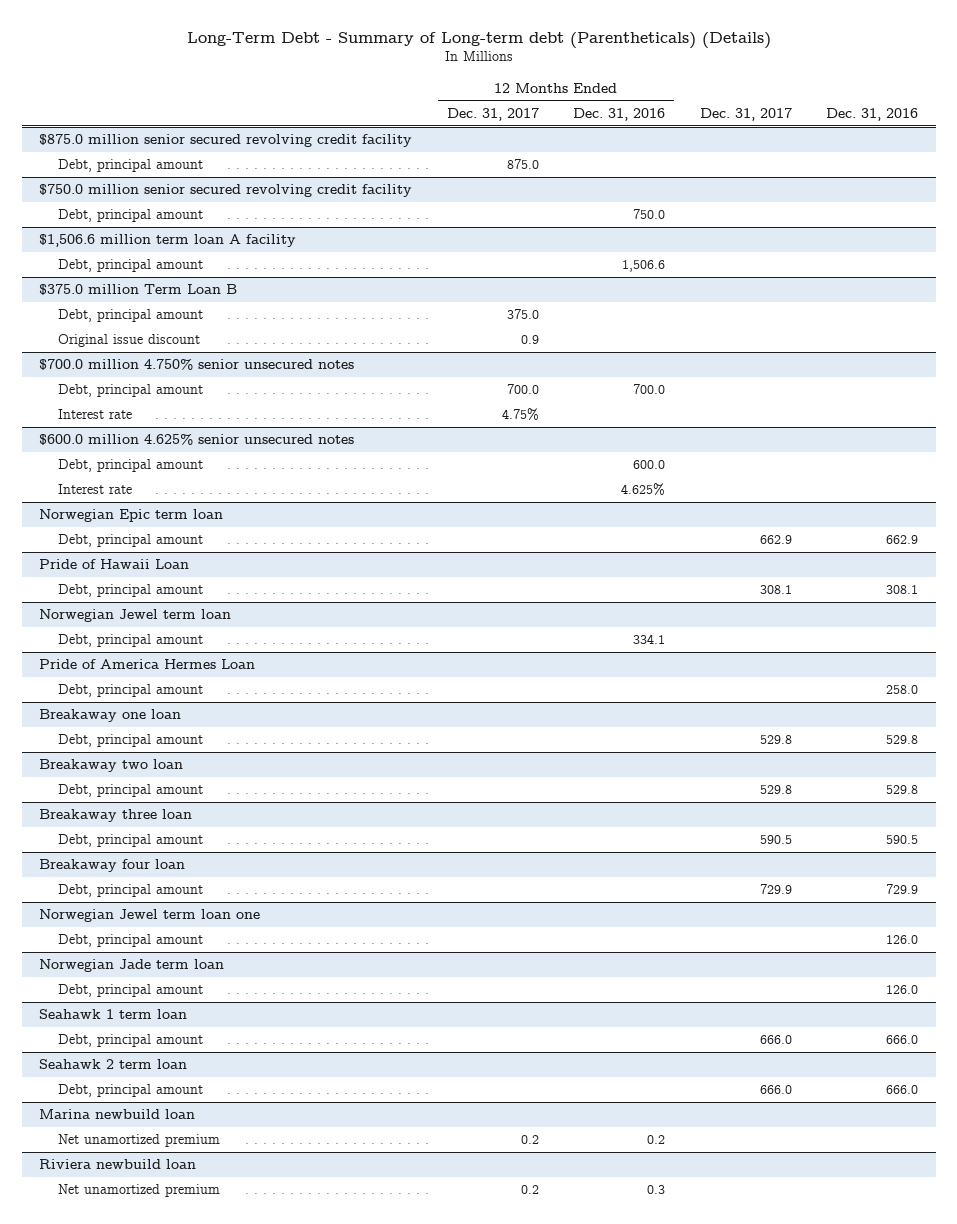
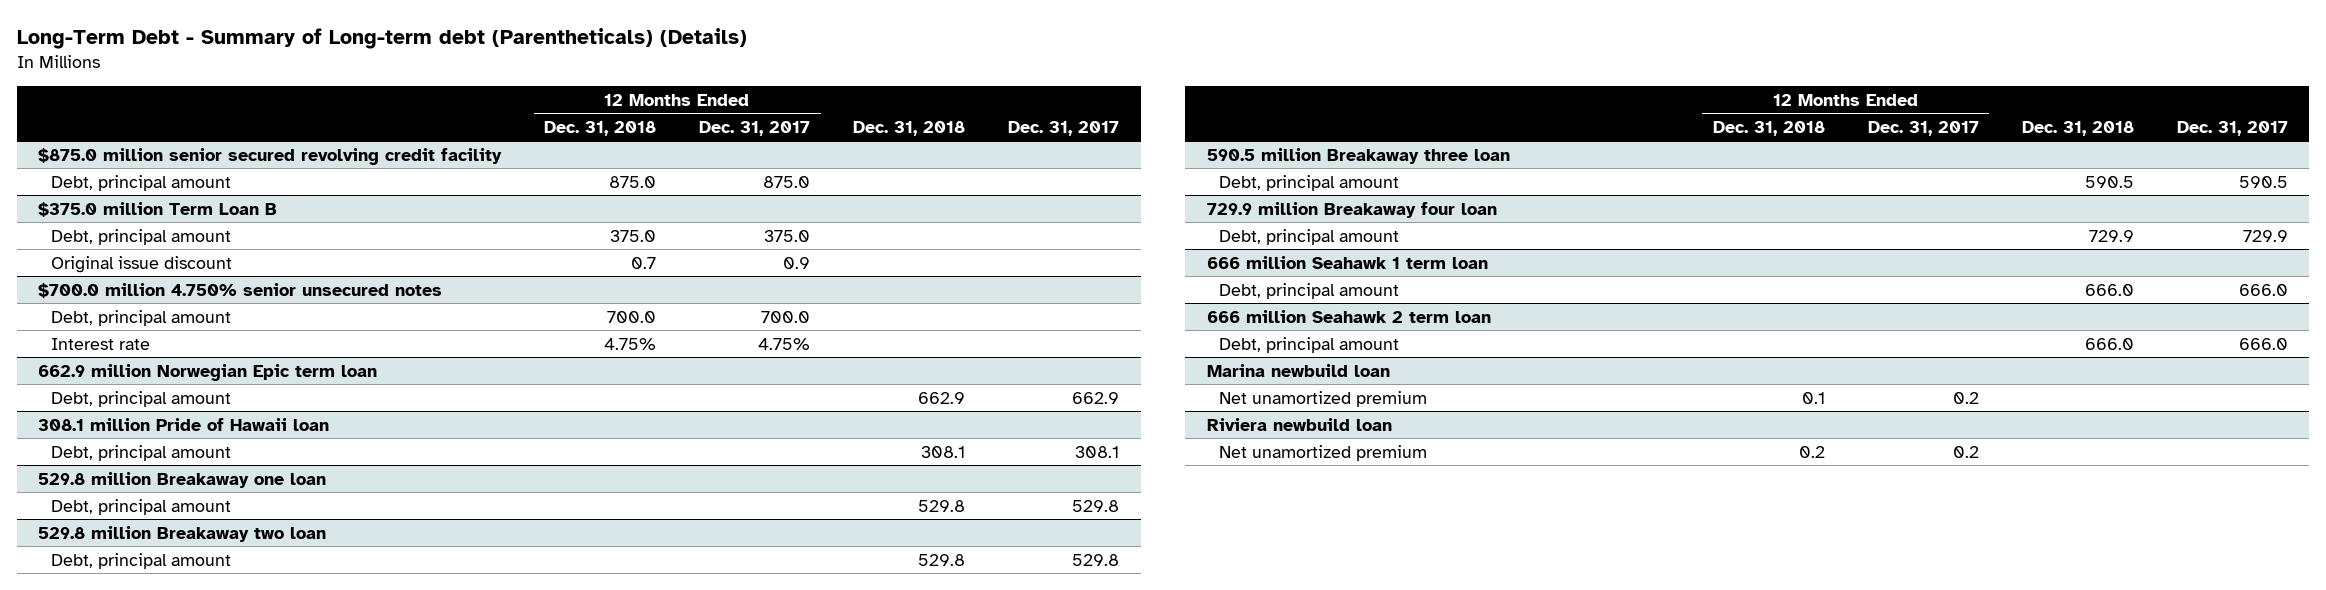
[573,107,666,121] Dec. 31, 2016 -> none
[826,107,919,121] Dec. 31, 2016 -> none
none -> [544,120,657,136] Dec. 31, 2018
none -> [853,120,966,136] Dec. 31, 2018
[38,184,412,198] $750.0 million senior secured revolving credit facility -> none
[57,209,203,223] Debt, principal amount -> none
[38,234,296,248] $1,506.6 million term loan A facility -> none
[57,259,203,273] Debt, principal amount -> none
[38,434,354,446] $600.0 million 4.625% senior unsecured notes -> none
[57,459,203,473] Debt, principal amount -> none
[57,484,132,495] Interest rate -> none
[38,509,223,523] Norwegian Epic term loan -> [38,363,378,381] 662.9 million Norwegian Epic term loan
[38,559,189,570] Pride of Hawaii Loan -> [38,417,330,431] 308.1 million Pride of Hawaii loan
[38,609,231,623] Norwegian Jewel term loan -> none
[57,634,203,648] Debt, principal amount -> none
[38,659,255,670] Pride of America Hermes Loan -> none
[57,684,203,698] Debt, principal amount -> none
[38,709,181,723] Breakaway one loan -> [38,471,327,488] 529.8 million Breakaway one loan
[38,759,183,773] Breakaway two loan -> [38,525,327,542] 529.8 million Breakaway two loan
[38,809,192,823] Breakaway three loan -> [1206,147,1510,164] 590.5 million Breakaway three loan
[38,859,185,873] Breakaway four loan -> [1206,201,1497,218] 729.9 million Breakaway four loan
[38,909,260,923] Norwegian Jewel term loan one -> none
[57,934,203,948] Debt, principal amount -> none
[38,959,224,973] Norwegian Jade term loan -> none
[57,984,203,998] Debt, principal amount -> none
[38,1009,187,1020] Seahawk 1 term loan -> [1206,255,1488,269] 666 million Seahawk 1 term loan
[38,1059,187,1070] Seahawk 2 term loan -> [1206,309,1491,323] 666 million Seahawk 2 term loan

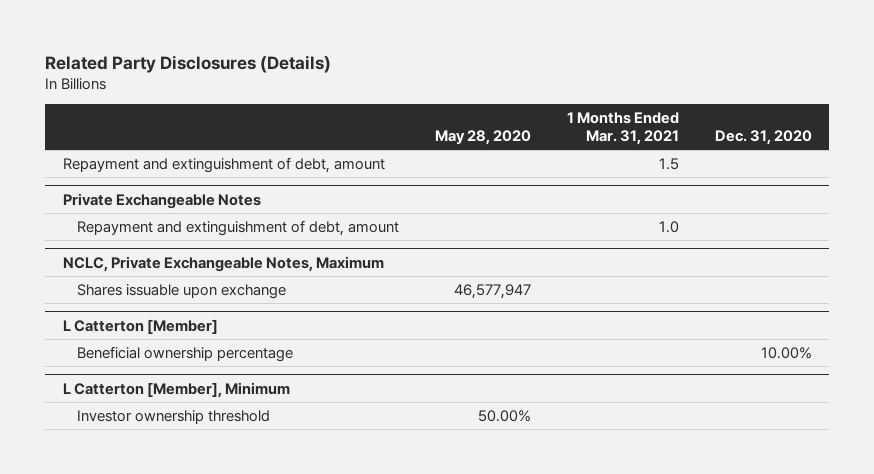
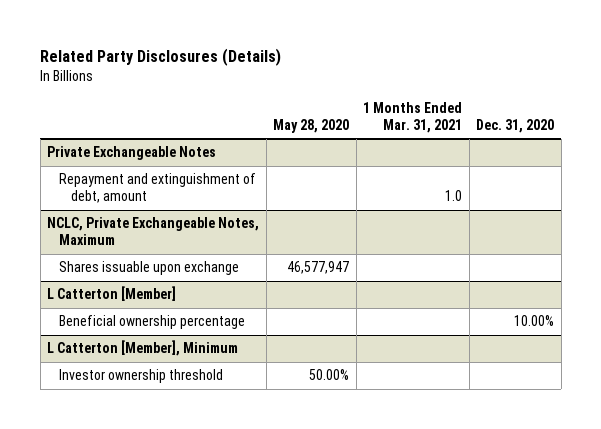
[62,157,385,174] Repayment and extinguishment of debt, amount -> none

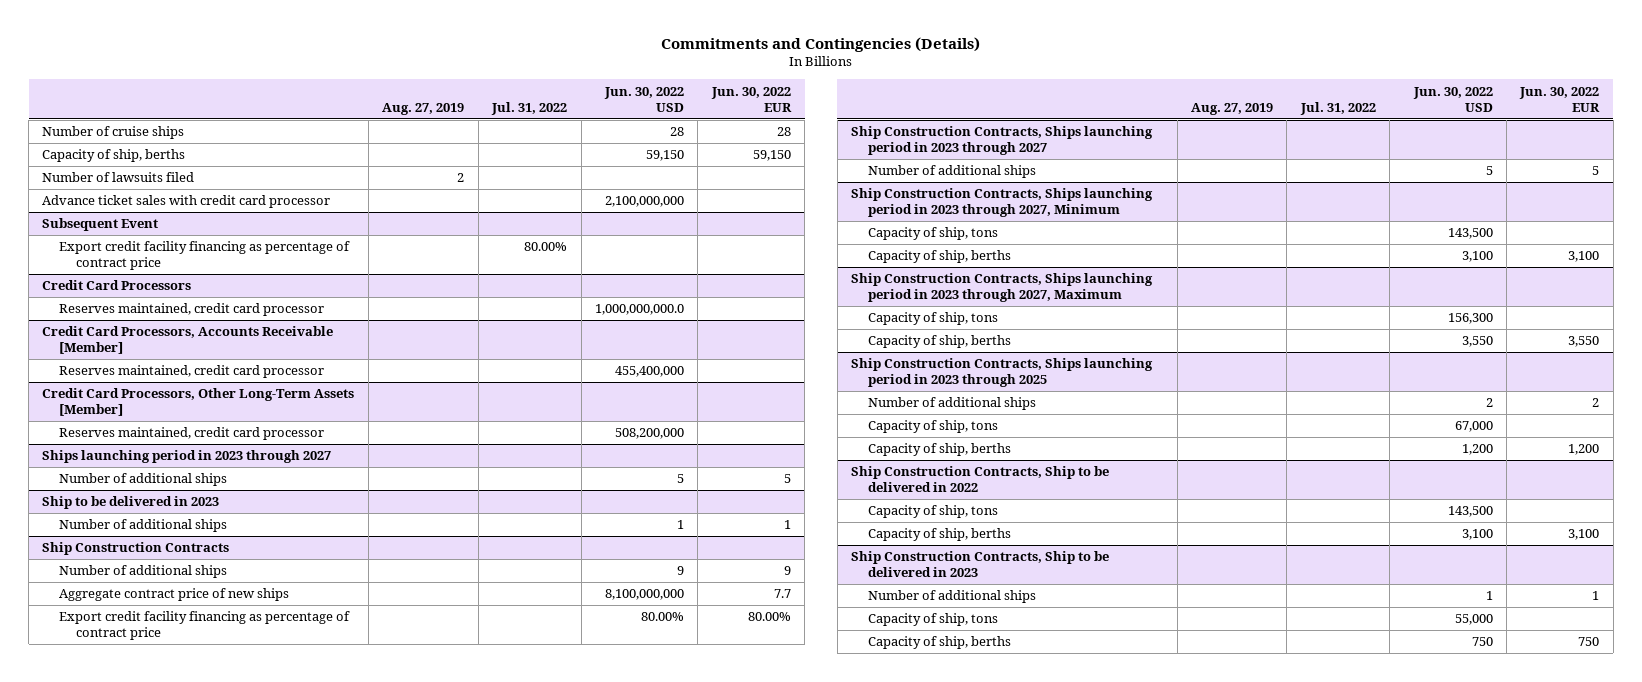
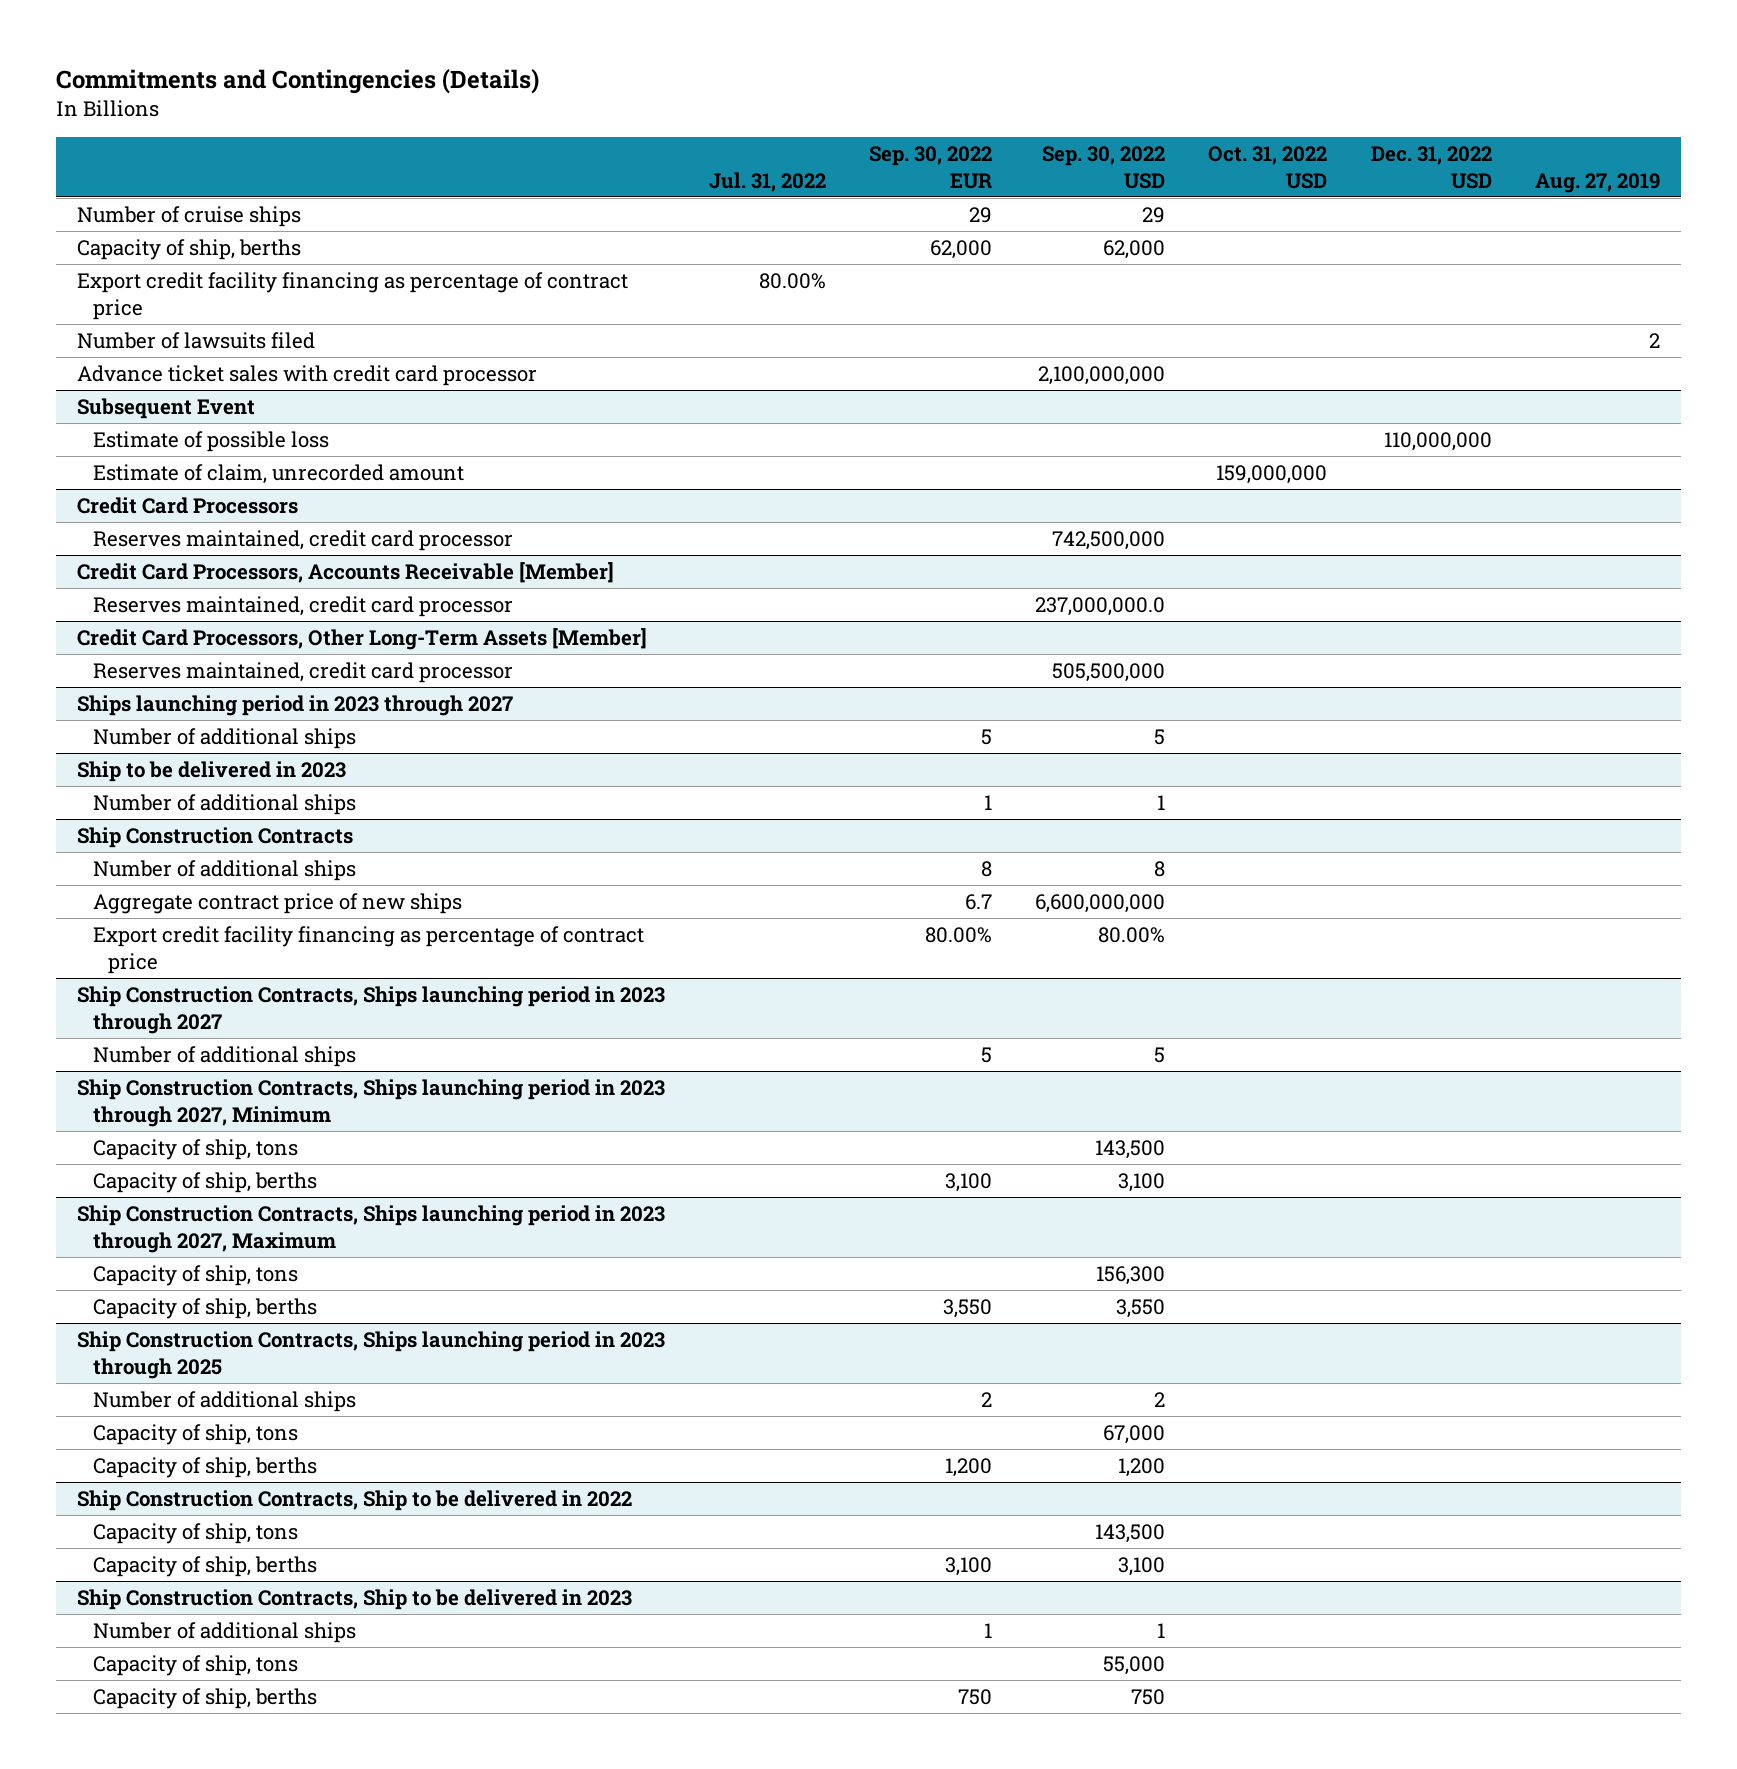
[603,86,684,112] Jun. 30, 2022 USD -> none
[710,86,792,112] Jun. 30, 2022 EUR -> none
none -> [868,145,992,189] Sep. 30, 2022 EUR
none -> [1042,145,1166,189] Sep. 30, 2022 USD
none -> [1208,145,1328,189] Oct. 31, 2022 USD
none -> [1370,145,1492,189] Dec. 31, 2022 USD
none -> [77,272,629,320] Export credit facility financing as percentage of contract price
[59,241,351,271] Export credit facility financing as percentage of contract price -> none
none -> [92,431,329,453] Estimate of possible loss
none -> [92,464,464,485] Estimate of claim, unrecorded amount

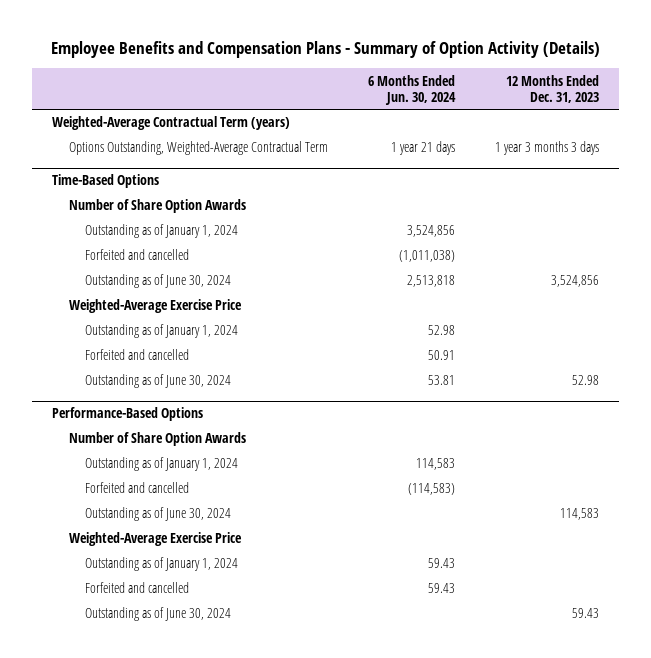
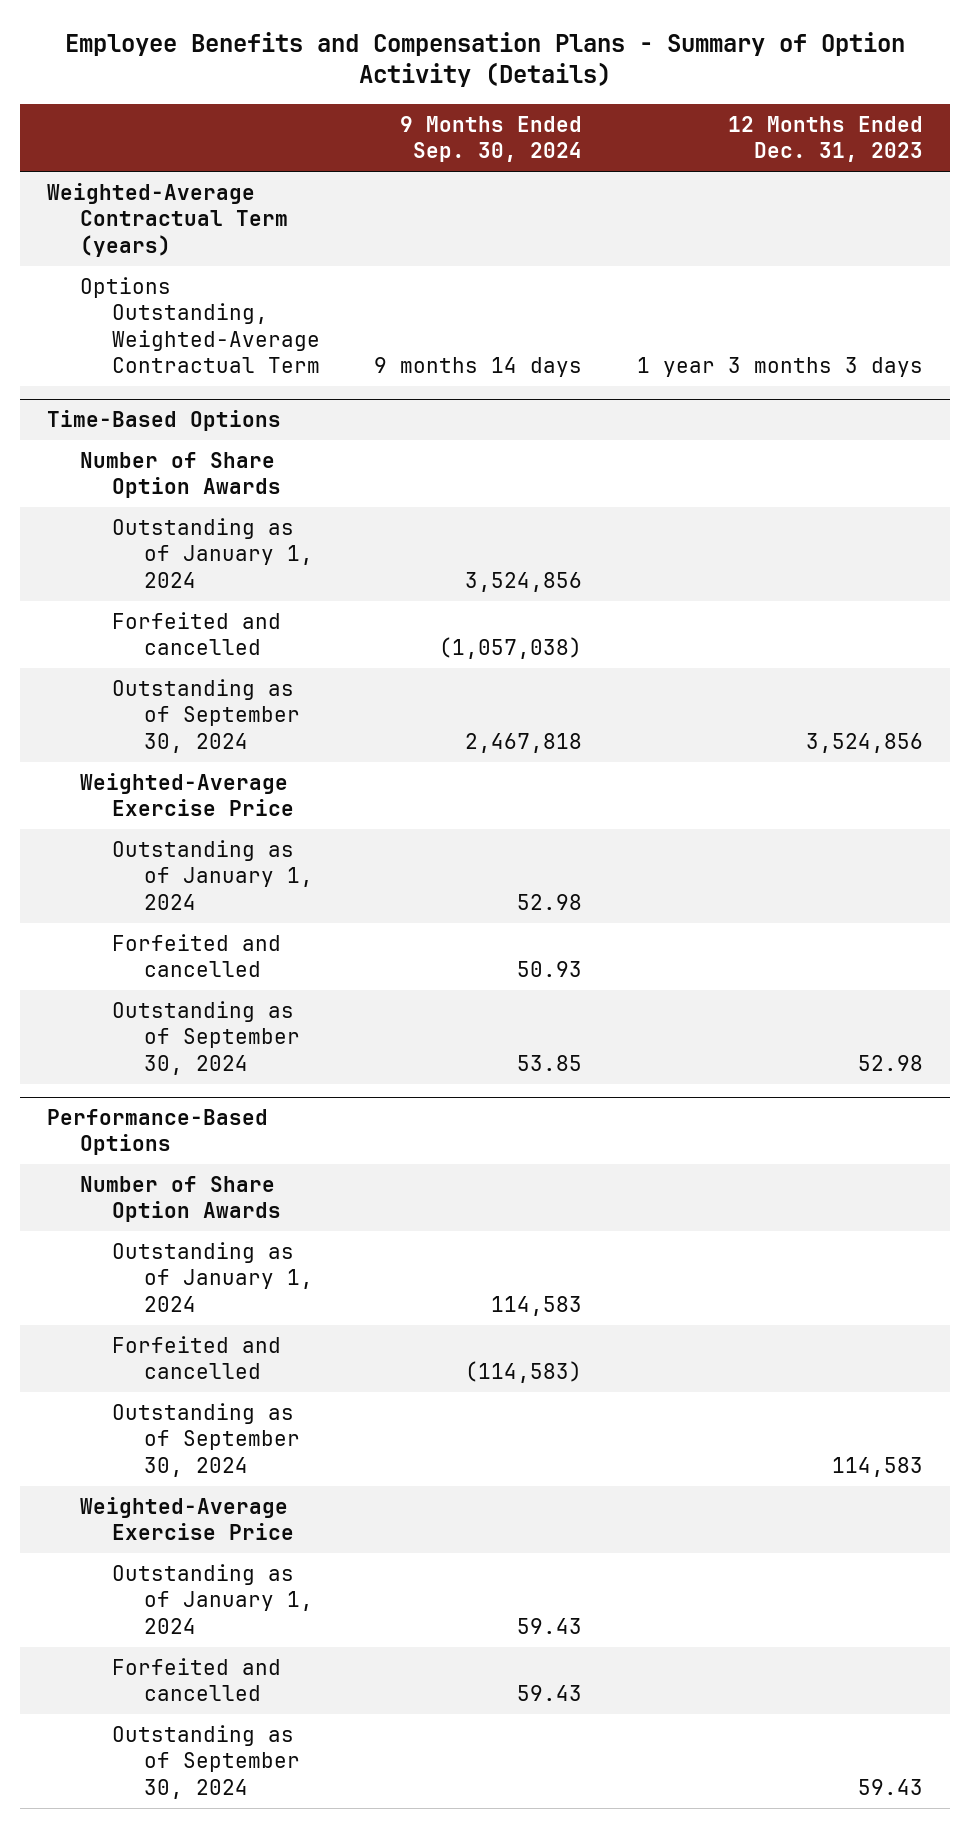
[367,74,456,106] 6 Months Ended Jun. 30, 2024 -> none
none -> [400,115,583,163] 9 Months Ended Sep. 30, 2024
[85,274,232,289] Outstanding as of June 30, 2024 -> [111,678,300,753] Outstanding as of September 30, 2024
[85,374,232,389] Outstanding as of June 30, 2024 -> [111,1000,300,1075] Outstanding as of September 30, 2024
[85,507,232,522] Outstanding as of June 30, 2024 -> [111,1402,300,1477] Outstanding as of September 30, 2024
[85,607,232,622] Outstanding as of June 30, 2024 -> [111,1724,300,1799] Outstanding as of September 30, 2024

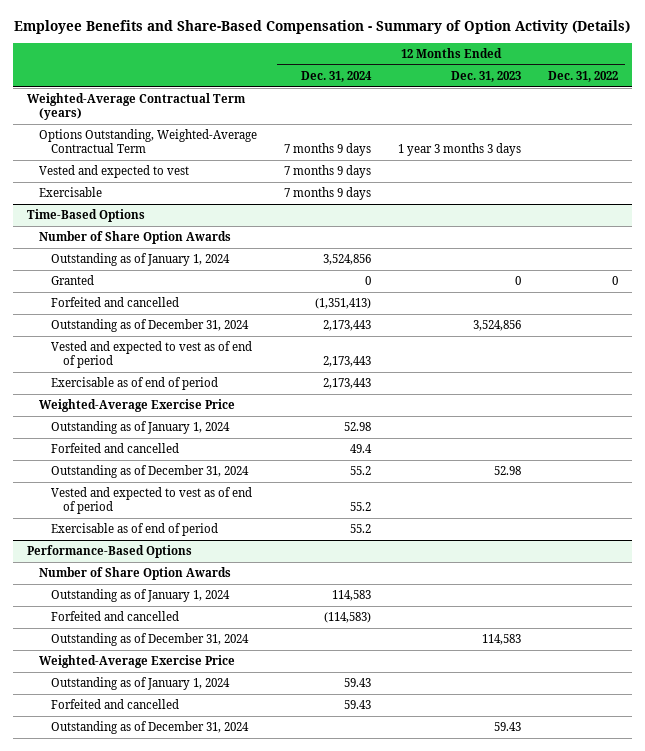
[64,31,905,88] Employee Benefits and Compensation Plans - Summary of Option Activity (Details) -> [14,20,631,35] Employee Benefits and Share-Based Compensation - Summary of Option Activity (Details)
[400,115,583,163] 9 Months Ended Sep. 30, 2024 -> none
none -> [300,71,372,83] Dec. 31, 2024
none -> [548,71,619,83] Dec. 31, 2022
none -> [38,165,189,179] Vested and expected to vest
none -> [38,187,102,198] Exercisable
none -> [50,275,94,286] Granted
[111,678,300,753] Outstanding as of September 30, 2024 -> [50,319,249,333] Outstanding as of December 31, 2024
none -> [50,341,252,369] Vested and expected to vest as of end of period
none -> [50,377,218,391] Exercisable as of end of period
[111,1000,300,1075] Outstanding as of September 30, 2024 -> [50,465,249,479] Outstanding as of December 31, 2024
none -> [50,487,252,515] Vested and expected to vest as of end of period
none -> [50,523,218,537] Exercisable as of end of period
[111,1402,300,1477] Outstanding as of September 30, 2024 -> [50,633,249,647] Outstanding as of December 31, 2024
[111,1724,300,1799] Outstanding as of September 30, 2024 -> [50,721,249,735] Outstanding as of December 31, 2024

